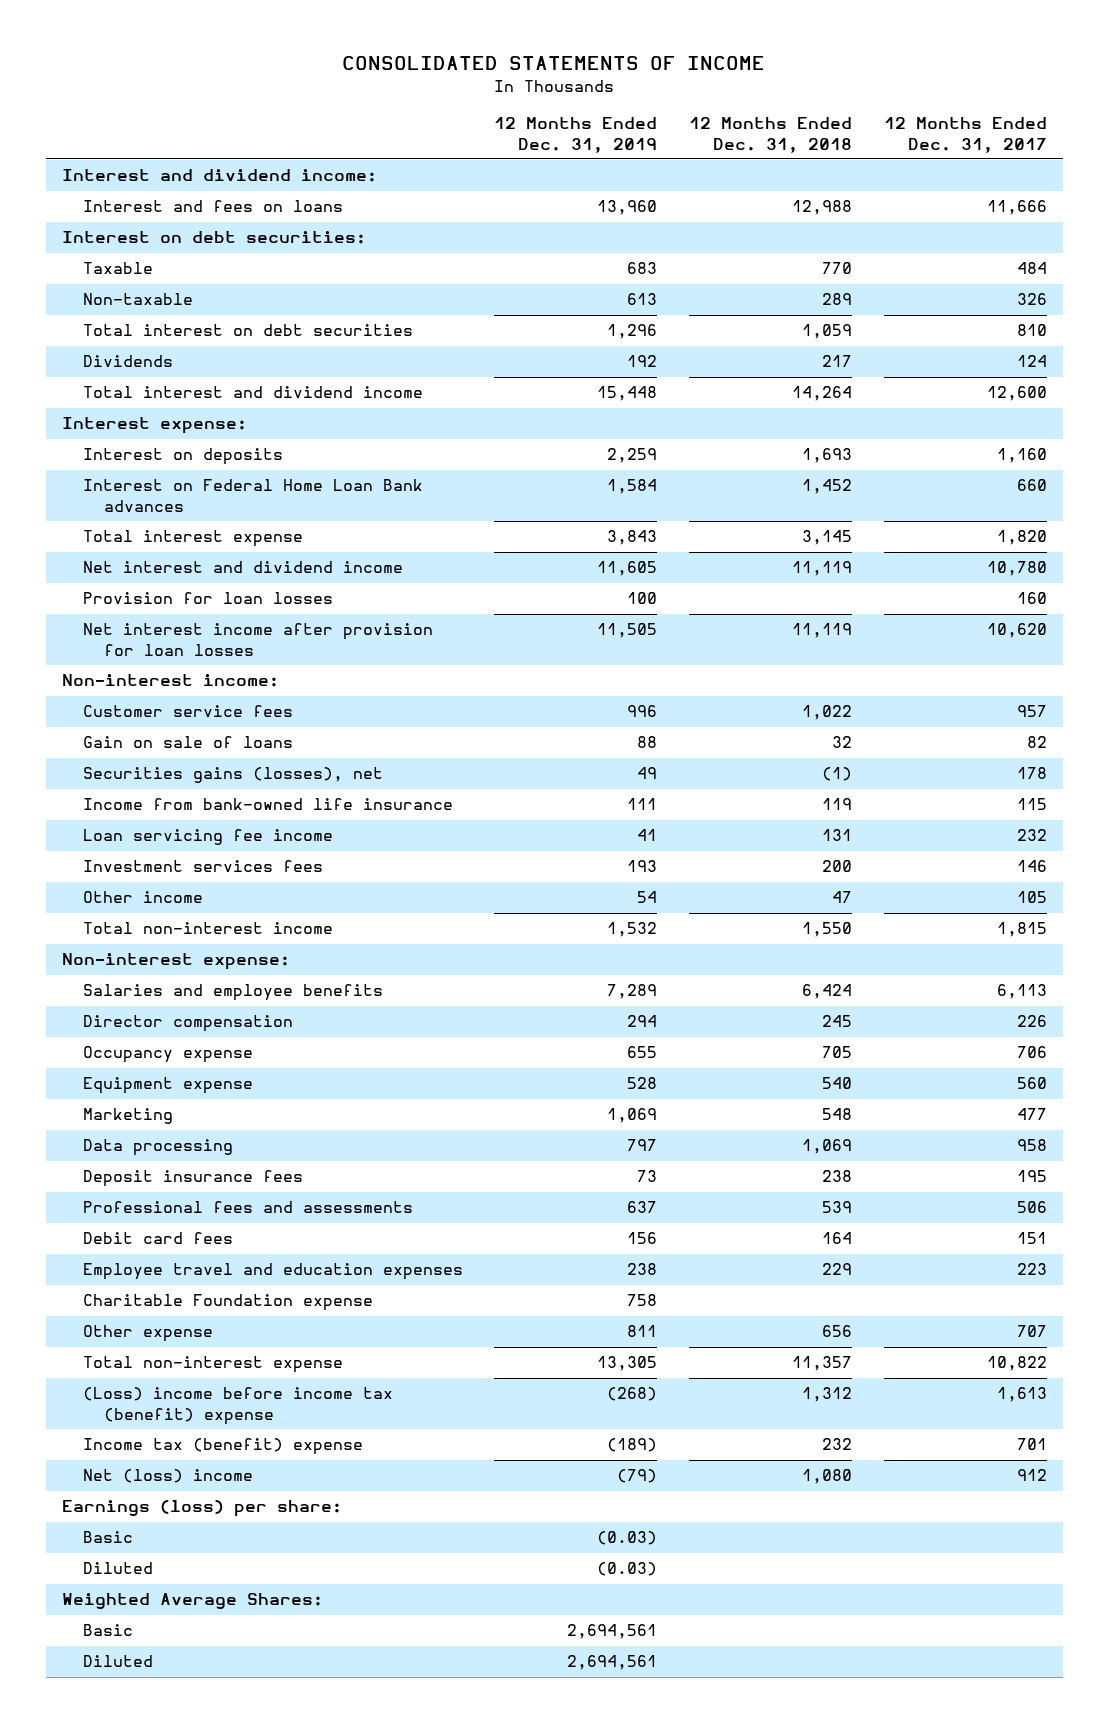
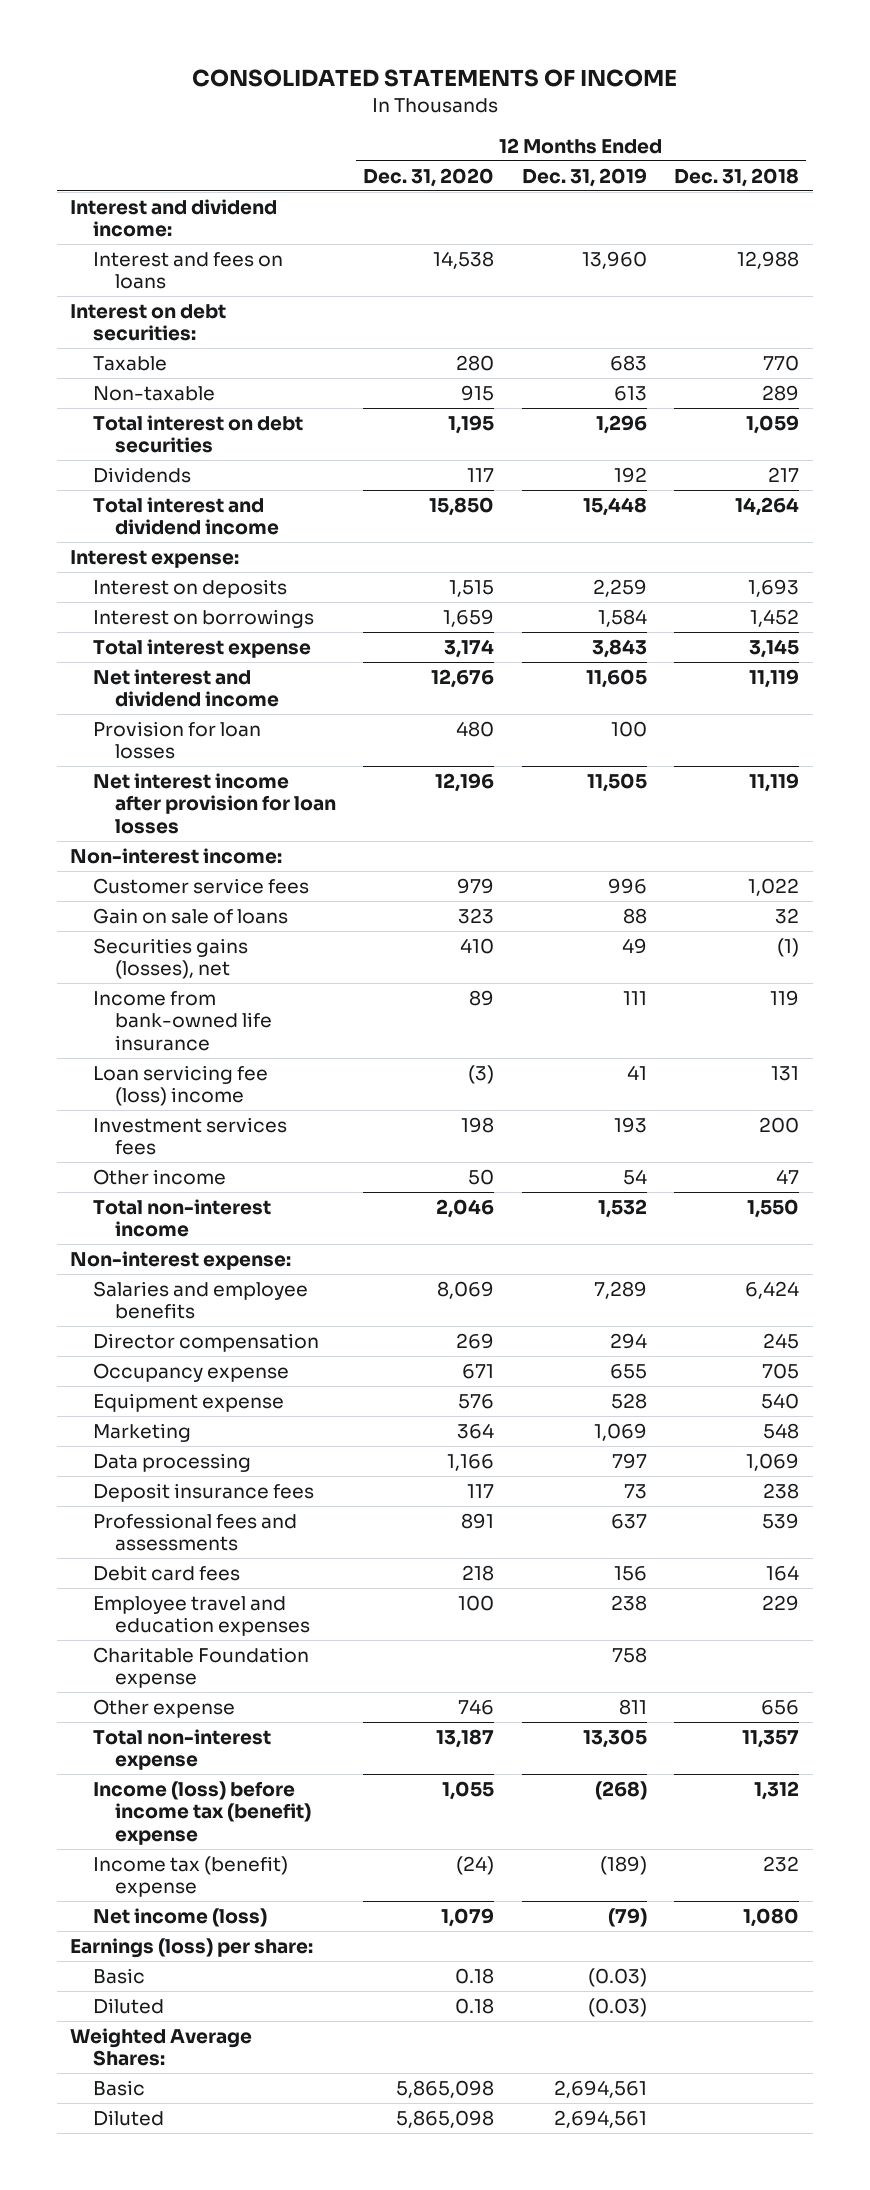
[883,117,1047,153] 12 Months Ended Dec. 31, 2017 -> none
none -> [363,167,495,187] Dec. 31, 2020
[82,479,423,512] Interest on Federal Home Loan Bank advances -> [92,608,314,628] Interest on borrowings
[82,829,333,846] Loan servicing fee income -> [92,1064,268,1107] Loan servicing fee (loss) income
[82,1387,393,1425] (Loss) income before income tax (benefit) expense -> [92,1780,311,1845] Income (loss) before income tax (benefit) expense
[82,1469,253,1484] Net (loss) income -> [92,1907,267,1927] Net income (loss)

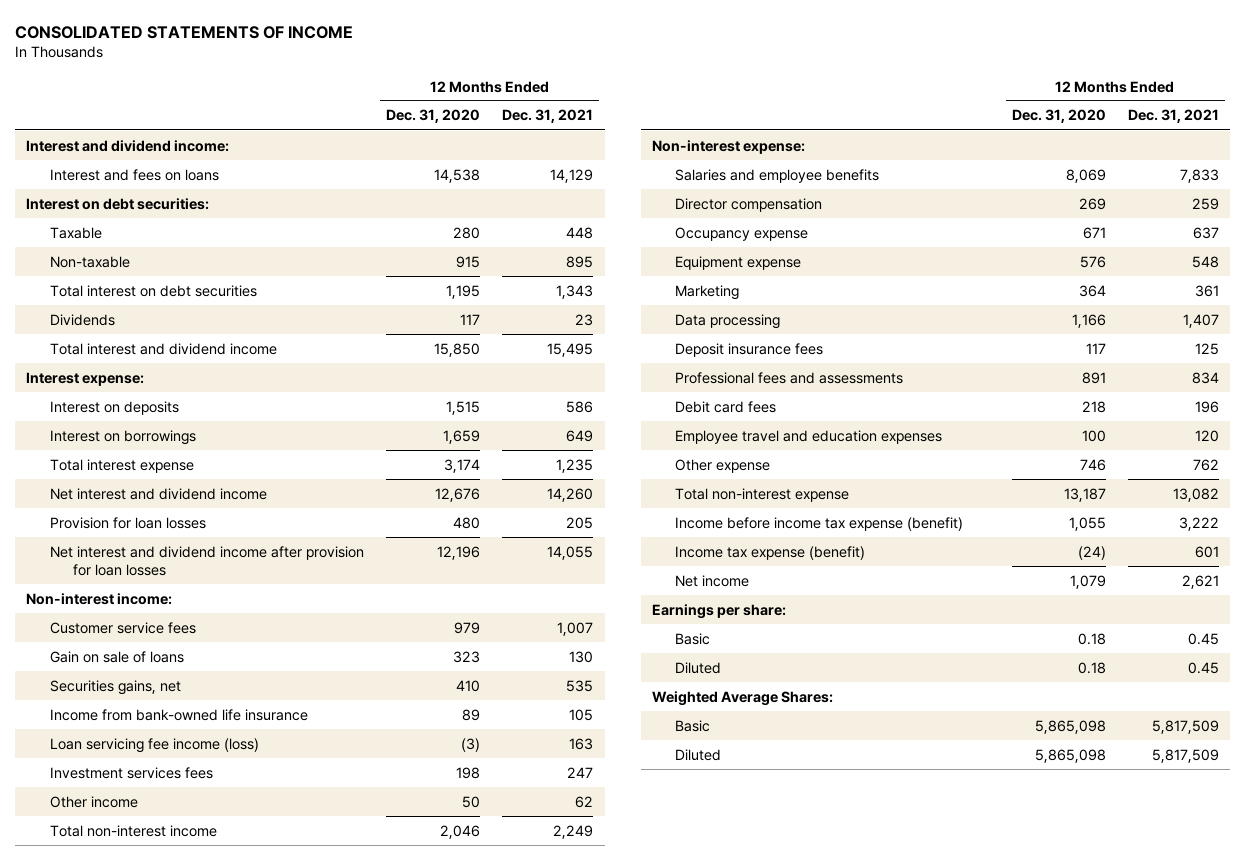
[521,167,647,187] Dec. 31, 2019 -> none
[674,167,800,187] Dec. 31, 2018 -> none
none -> [502,109,594,124] Dec. 31, 2021
[92,772,336,834] Net interest income after provision for loan losses -> [49,545,364,577] Net interest and dividend income after provision for loan losses
[92,937,248,980] Securities gains (losses), net -> [49,679,181,695] Securities gains, net
[92,1064,268,1107] Loan servicing fee (loss) income -> [49,737,259,753] Loan servicing fee income (loss)
[92,1646,309,1689] Charitable Foundation expense -> none
[92,1780,311,1845] Income (loss) before income tax (benefit) expense -> [675,516,964,531] Income before income tax expense (benefit)
[92,1855,288,1898] Income tax (benefit) expense -> [675,545,866,560] Income tax expense (benefit)
[92,1907,267,1927] Net income (loss) -> [675,574,750,587] Net income
[70,1937,314,1958] Earnings (loss) per share: -> [652,603,787,619] Earnings per share:

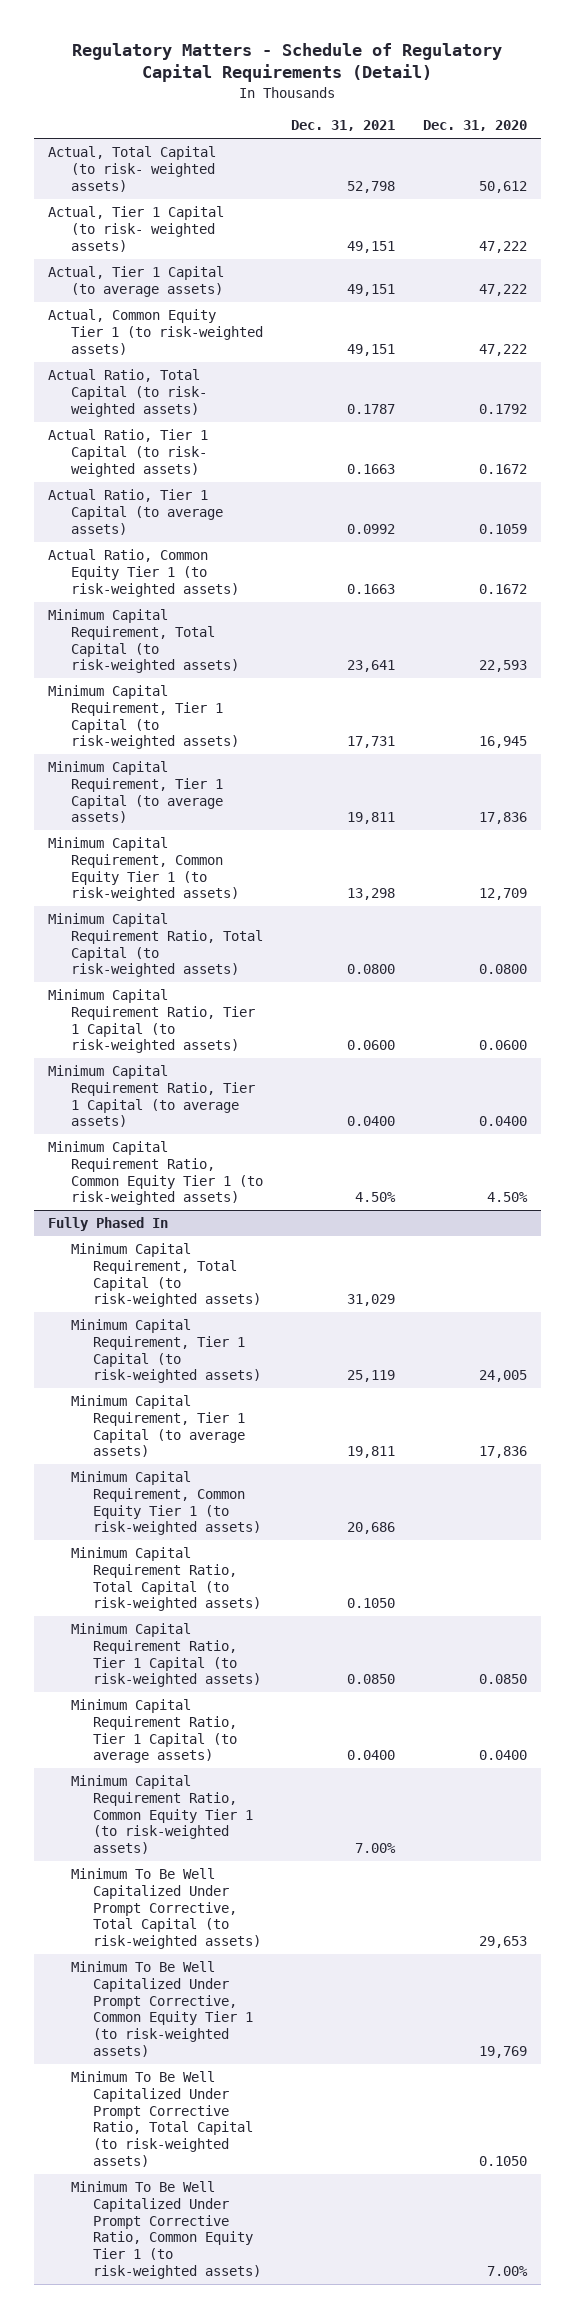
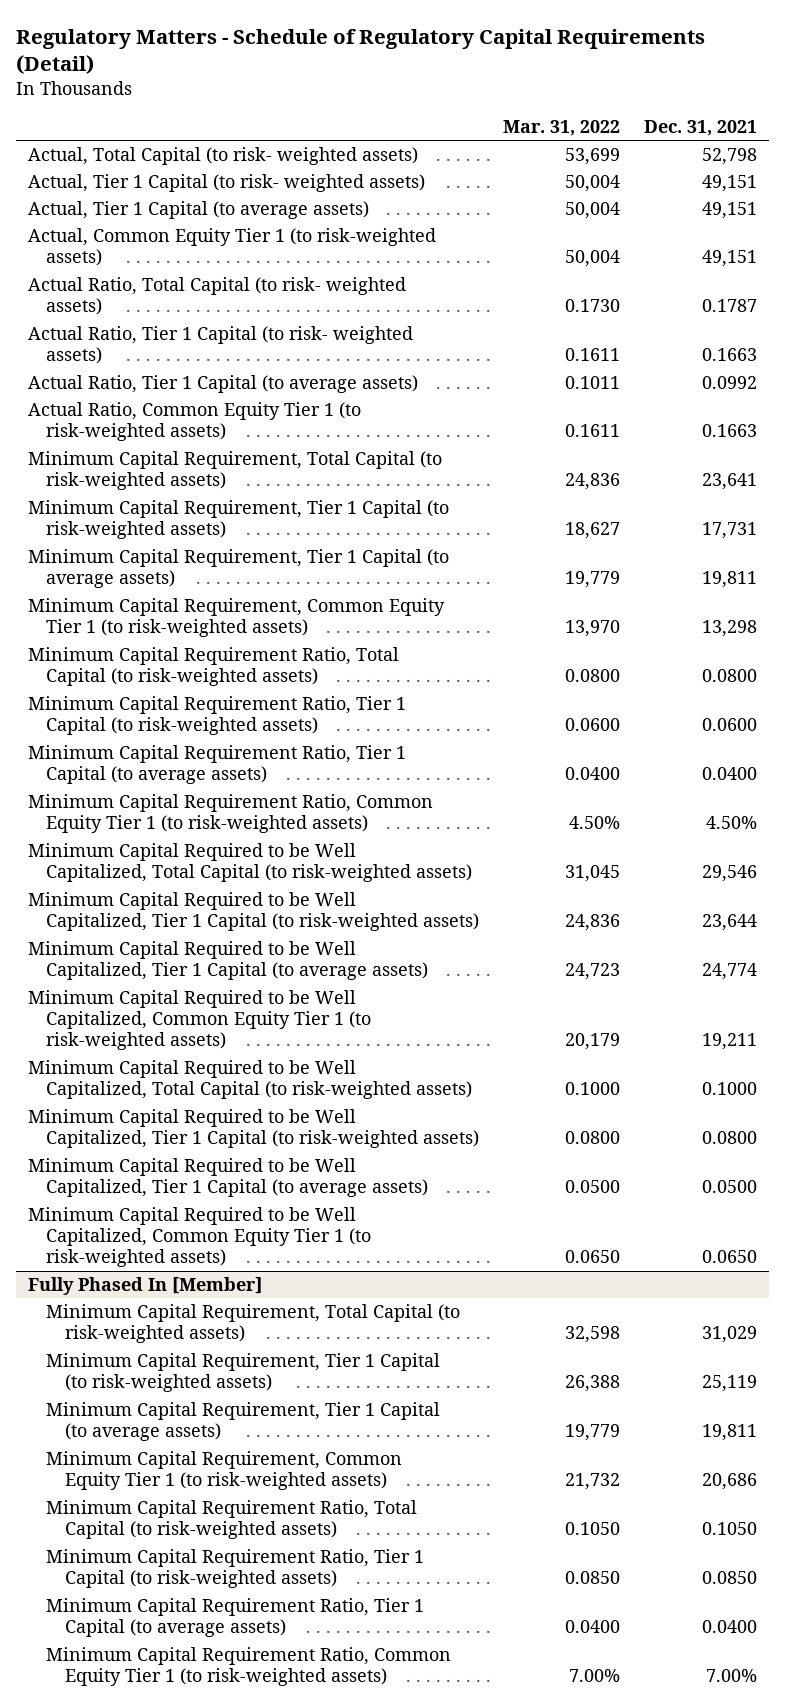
[422,120,527,132] Dec. 31, 2020 -> none
none -> [503,120,621,137] Mar. 31, 2022
none -> [27,843,473,883] Minimum Capital Required to be Well Capitalized, Total Capital (to risk-weighted assets)
none -> [27,892,480,932] Minimum Capital Required to be Well Capitalized, Tier 1 Capital (to risk-weighted assets)
none -> [27,941,429,981] Minimum Capital Required to be Well Capitalized, Tier 1 Capital (to average assets)
none -> [27,990,372,1051] Minimum Capital Required to be Well Capitalized, Common Equity Tier 1 (to risk-weighted assets)
none -> [27,1060,473,1100] Minimum Capital Required to be Well Capitalized, Total Capital (to risk-weighted assets)
none -> [27,1109,480,1149] Minimum Capital Required to be Well Capitalized, Tier 1 Capital (to risk-weighted assets)
none -> [27,1158,429,1198] Minimum Capital Required to be Well Capitalized, Tier 1 Capital (to average assets)
none -> [27,1207,372,1268] Minimum Capital Required to be Well Capitalized, Common Equity Tier 1 (to risk-weighted assets)
[48,1217,169,1232] Fully Phased In -> [27,1277,262,1296] Fully Phased In [Member]
[70,1868,261,1950] Minimum To Be Well Capitalized Under Prompt Corrective, Total Capital (to risk-weighted assets) -> none
[70,1961,253,2057] Minimum To Be Well Capitalized Under Prompt Corrective, Common Equity Tier 1 (to risk-weighted assets) -> none
[70,2071,253,2167] Minimum To Be Well Capitalized Under Prompt Corrective Ratio, Total Capital (to risk-weighted assets) -> none
[70,2181,261,2279] Minimum To Be Well Capitalized Under Prompt Corrective Ratio, Common Equity Tier 1 (to risk-weighted assets) -> none

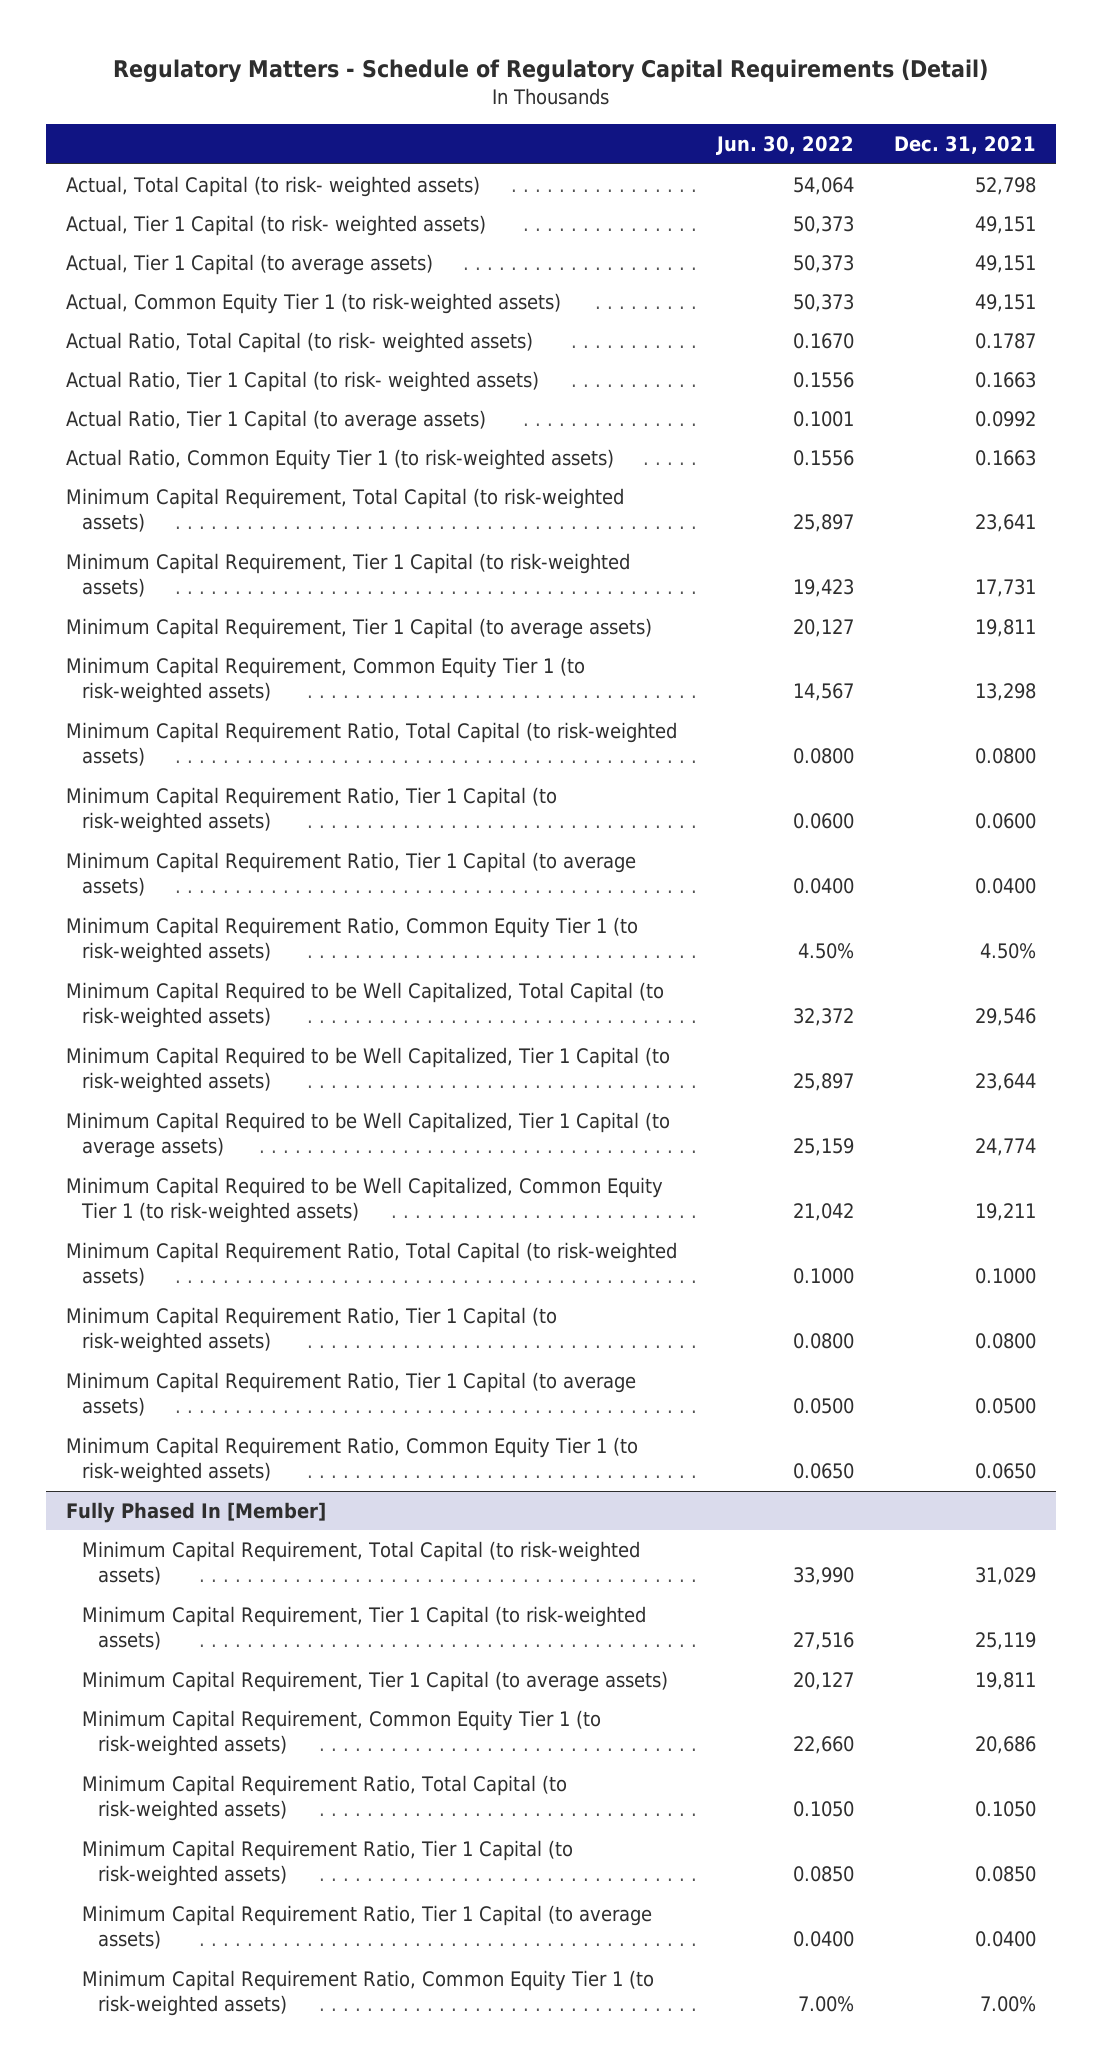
[503,120,621,137] Mar. 31, 2022 -> none
none -> [715,136,854,156] Jun. 30, 2022
[27,1060,473,1100] Minimum Capital Required to be Well Capitalized, Total Capital (to risk-weighted assets) -> [65,1242,677,1287] Minimum Capital Requirement Ratio, Total Capital (to risk-weighted assets)
[27,1109,480,1149] Minimum Capital Required to be Well Capitalized, Tier 1 Capital (to risk-weighted assets) -> [65,1307,557,1354] Minimum Capital Requirement Ratio, Tier 1 Capital (to risk-weighted assets)
[27,1158,429,1198] Minimum Capital Required to be Well Capitalized, Tier 1 Capital (to average assets) -> [65,1372,636,1417] Minimum Capital Requirement Ratio, Tier 1 Capital (to average assets)
[27,1207,372,1268] Minimum Capital Required to be Well Capitalized, Common Equity Tier 1 (to risk-weighted assets) -> [65,1437,638,1484] Minimum Capital Requirement Ratio, Common Equity Tier 1 (to risk-weighted assets)

